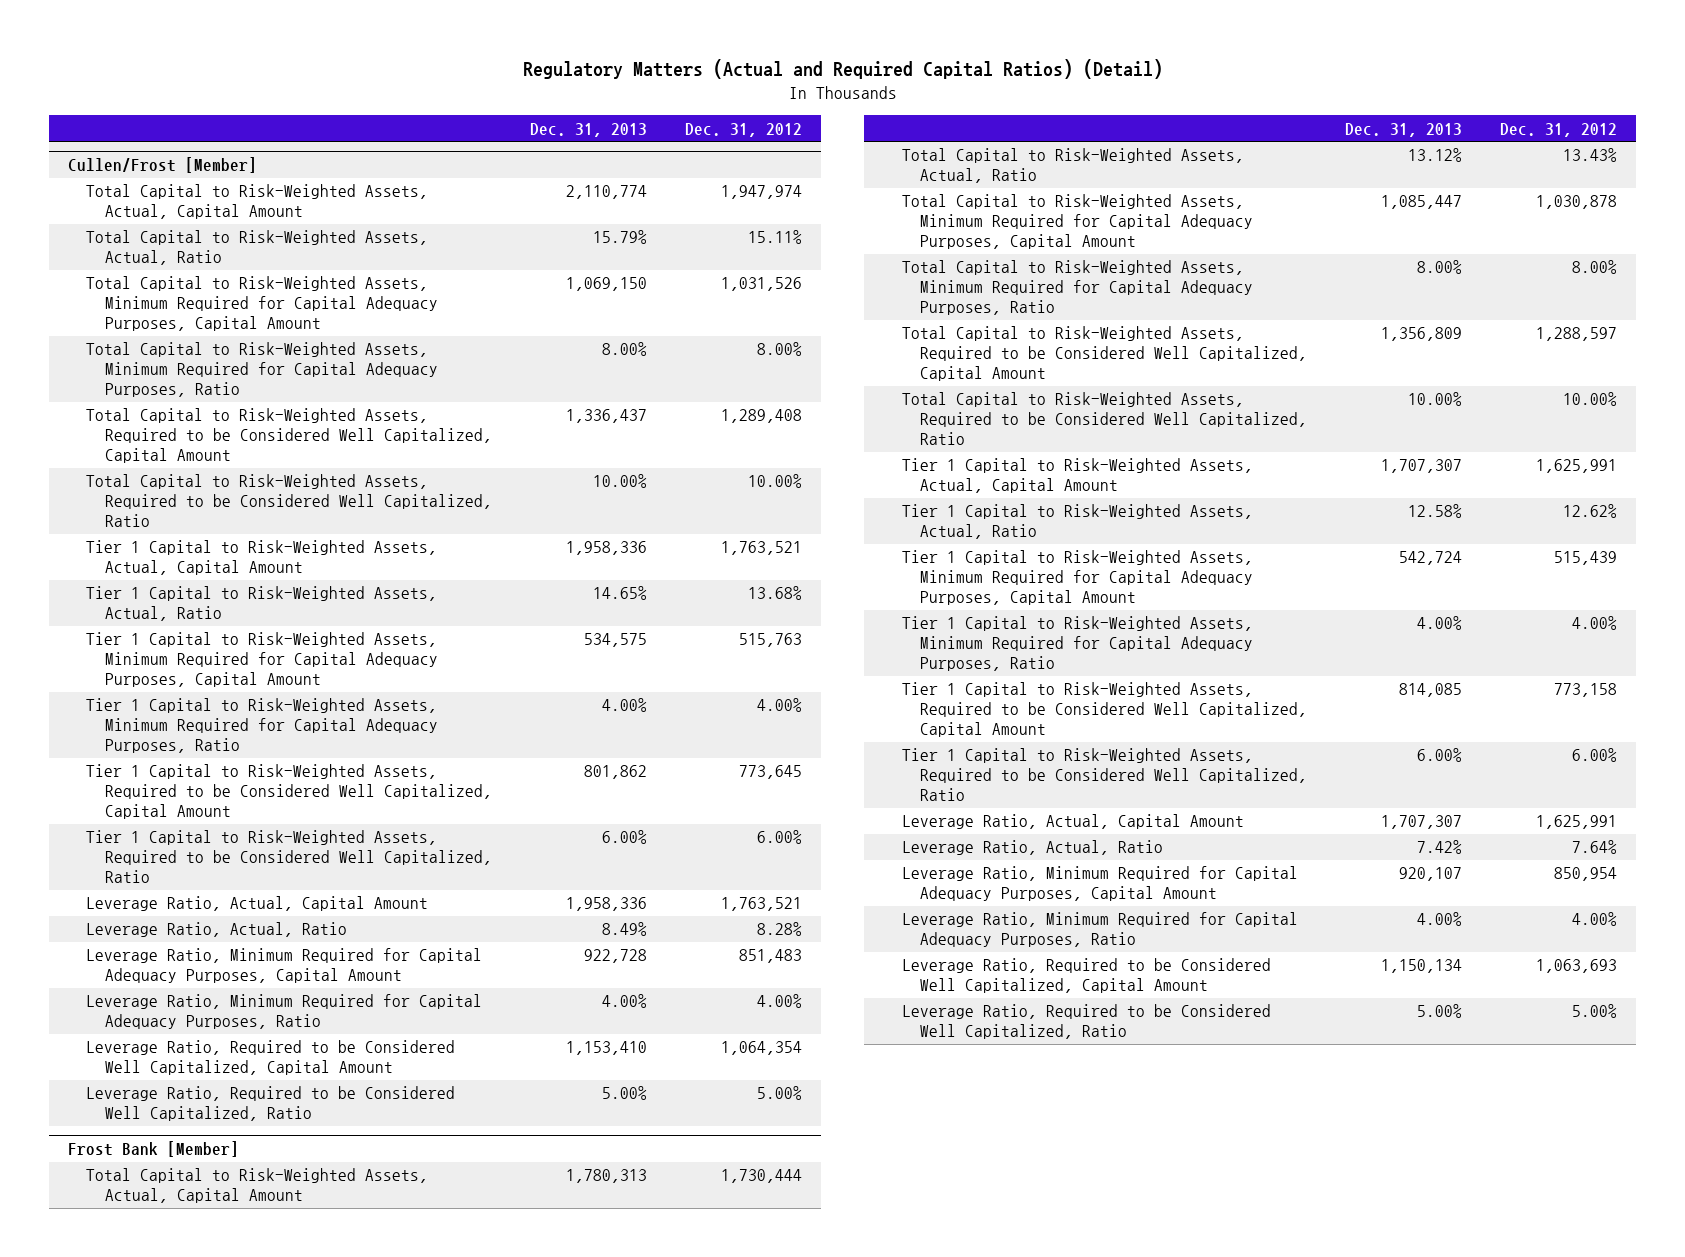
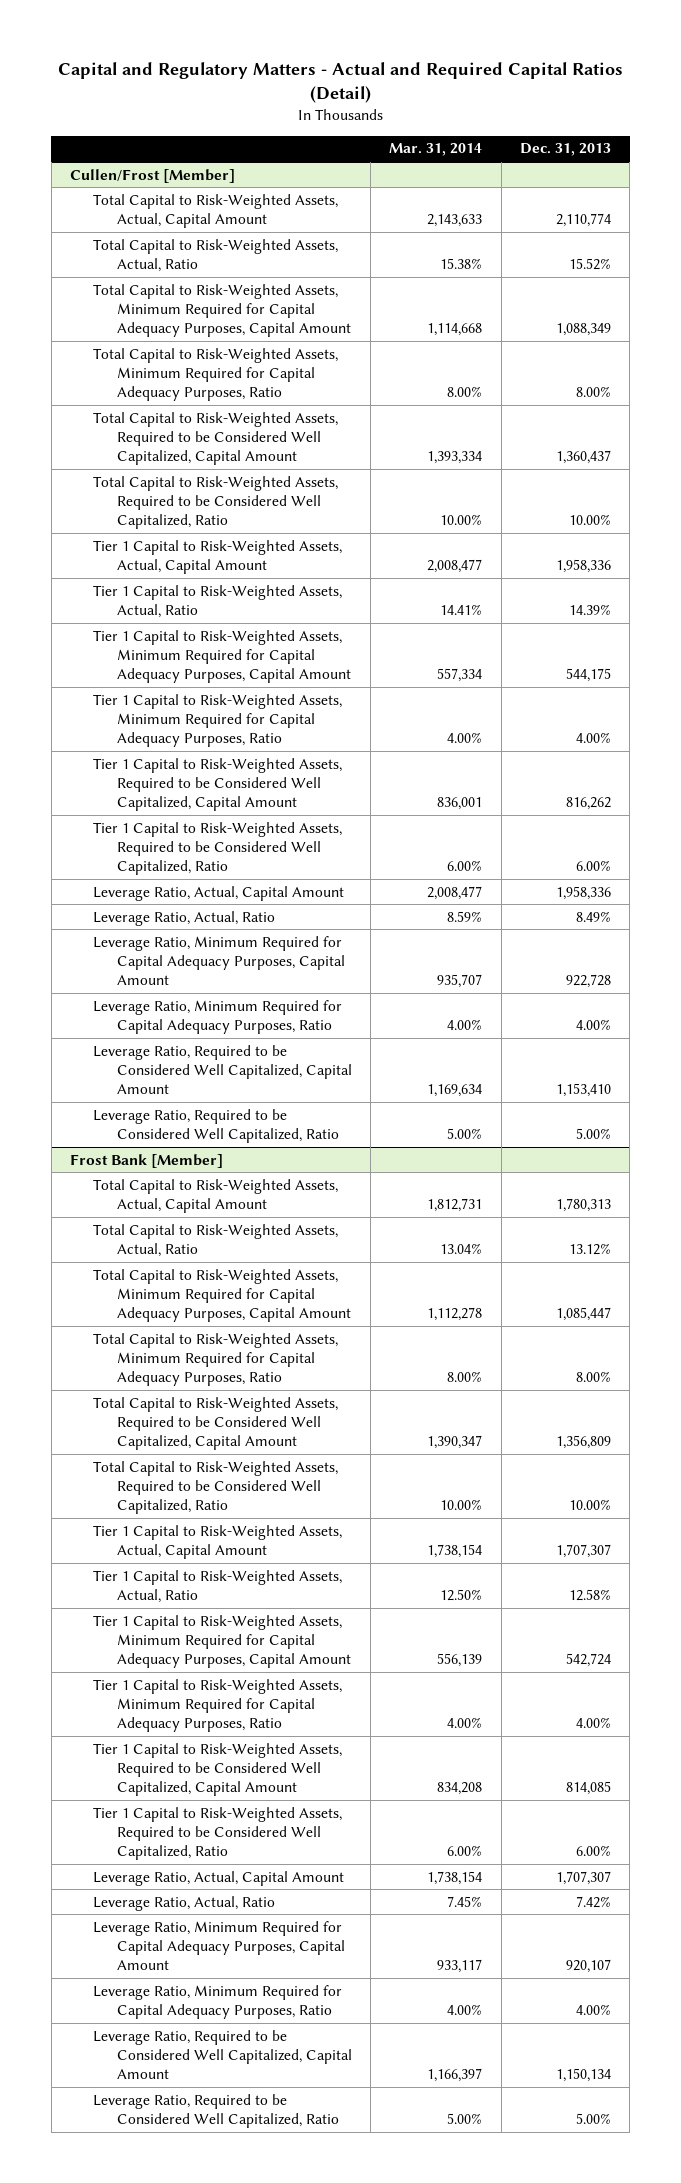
[522,59,1163,80] Regulatory Matters (Actual and Required Capital Ratios) (Detail) -> [57,62,623,104] Capital and Regulatory Matters - Actual and Required Capital Ratios (Detail)
[685,122,803,137] Dec. 31, 2012 -> none
none -> [389,143,483,157] Mar. 31, 2014
[593,230,648,245] 15.79% -> [569,257,612,270] 15.52%
[566,277,648,292] 1,069,150 -> [556,322,612,336] 1,088,349
[566,409,648,424] 1,336,437 -> [556,449,612,464] 1,360,437
[593,586,648,601] 14.65% -> [569,603,612,615] 14.39%
[584,633,648,648] 534,575 -> [566,667,612,682] 544,175
[584,765,648,780] 801,862 -> [566,796,612,810] 816,262

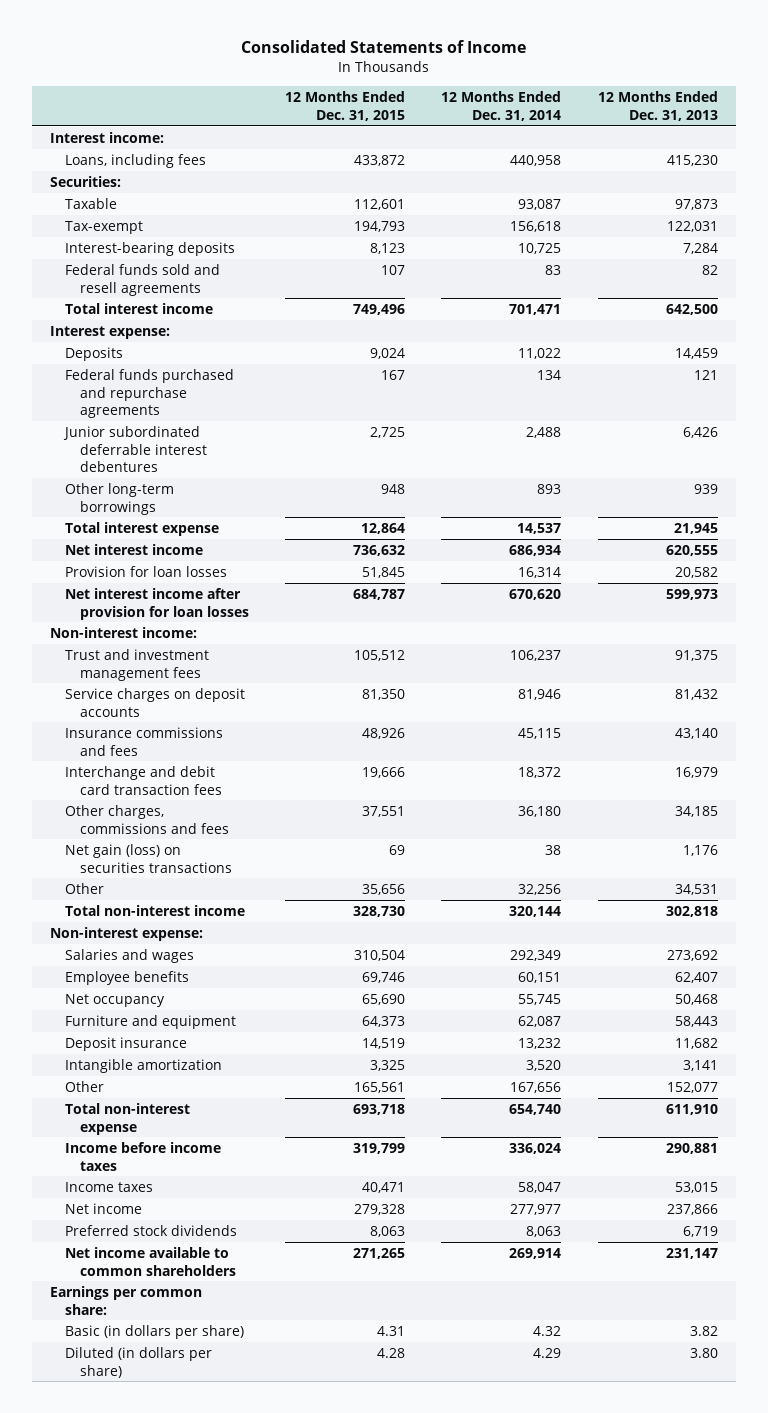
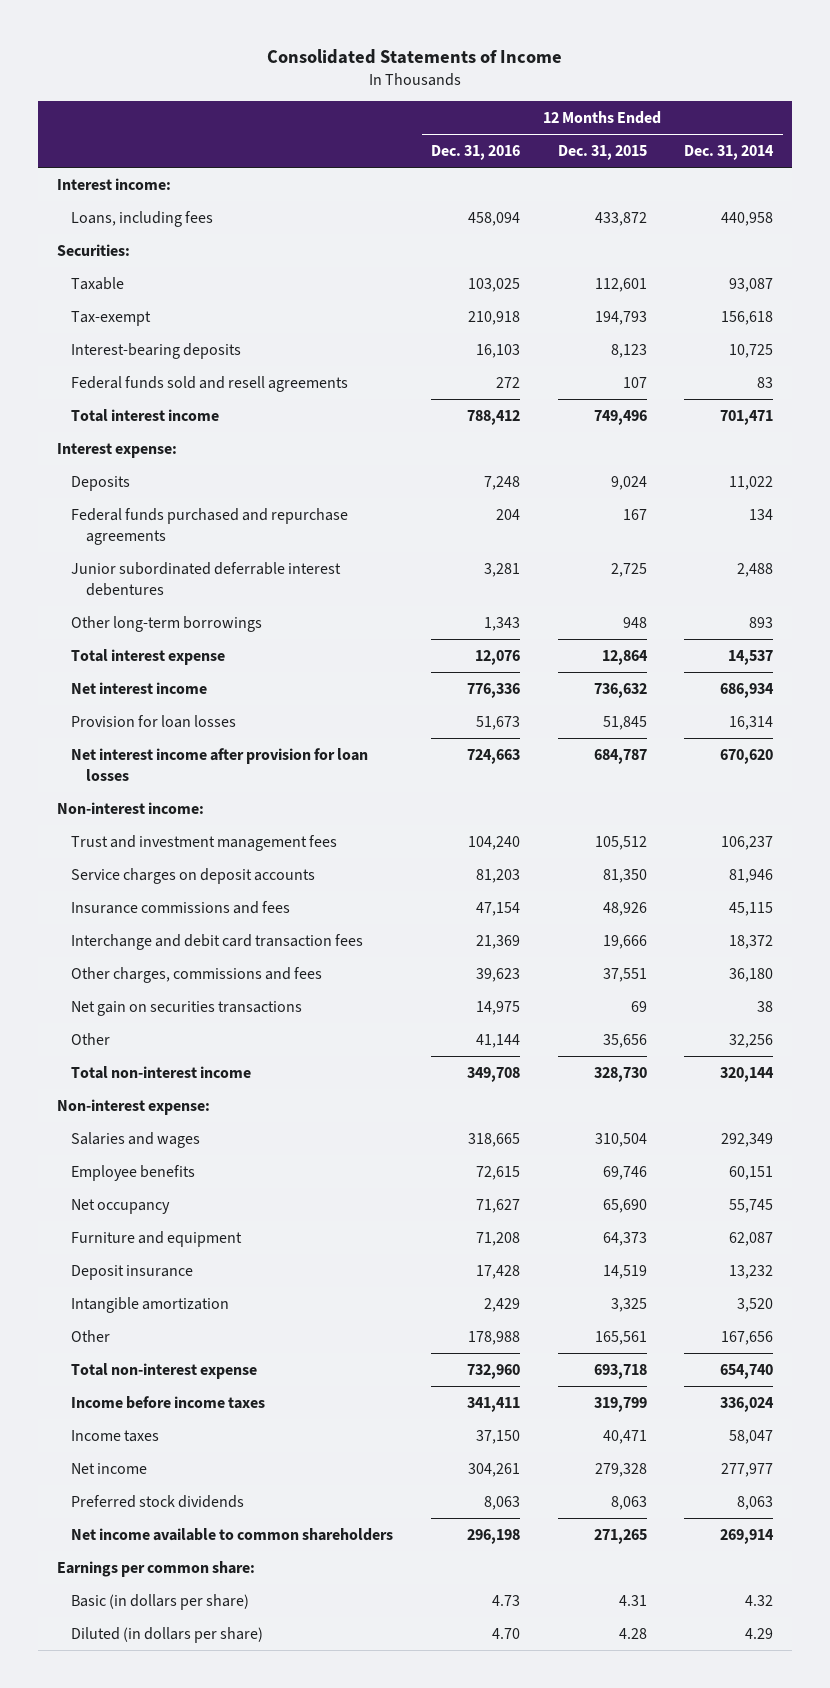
[597,90,718,121] 12 Months Ended Dec. 31, 2013 -> none
none -> [431,144,521,160] Dec. 31, 2016
[64,843,232,873] Net gain (loss) on securities transactions -> [71,1000,303,1016] Net gain on securities transactions

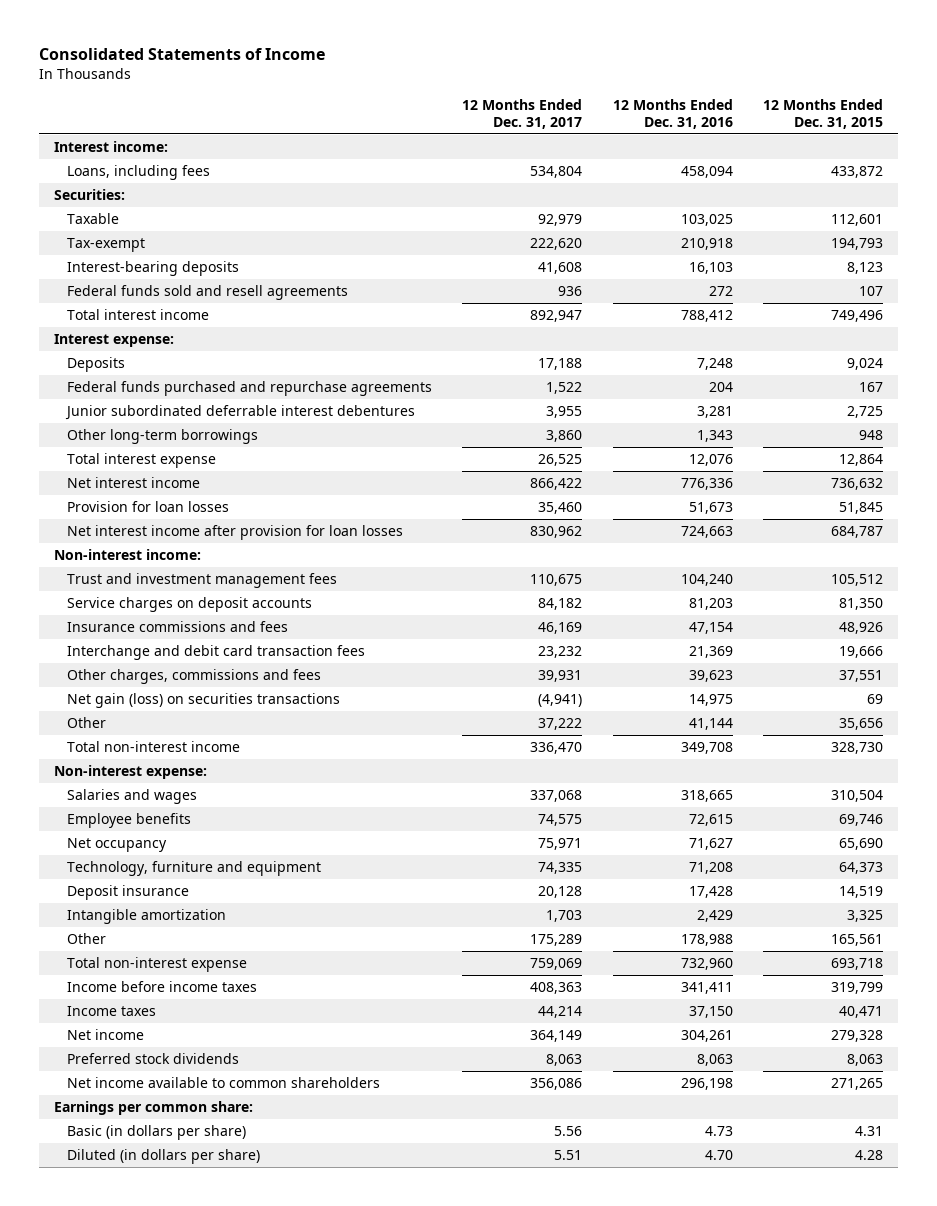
[684,144,775,160] Dec. 31, 2014 -> none
none -> [462,99,583,129] 12 Months Ended Dec. 31, 2017
[71,1000,303,1016] Net gain on securities transactions -> [66,693,340,709] Net gain (loss) on securities transactions
[71,1230,243,1247] Furniture and equipment -> [66,861,321,877] Technology, furniture and equipment

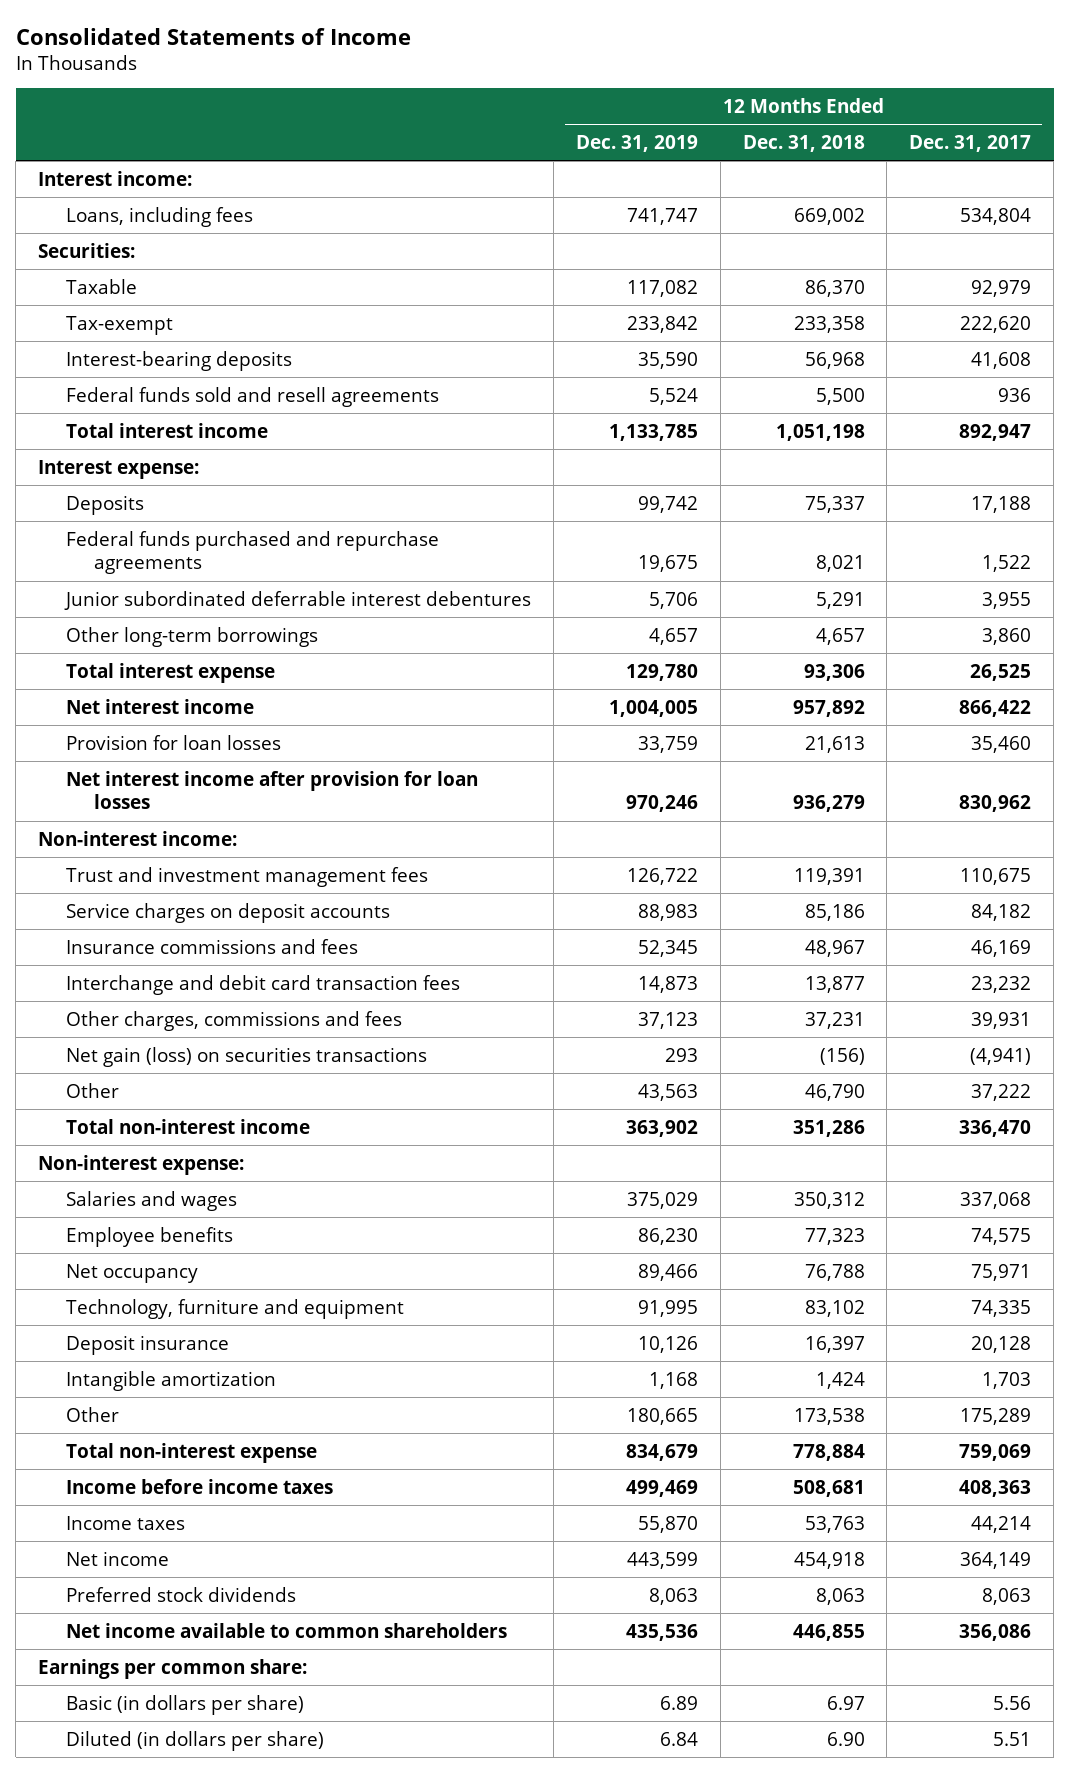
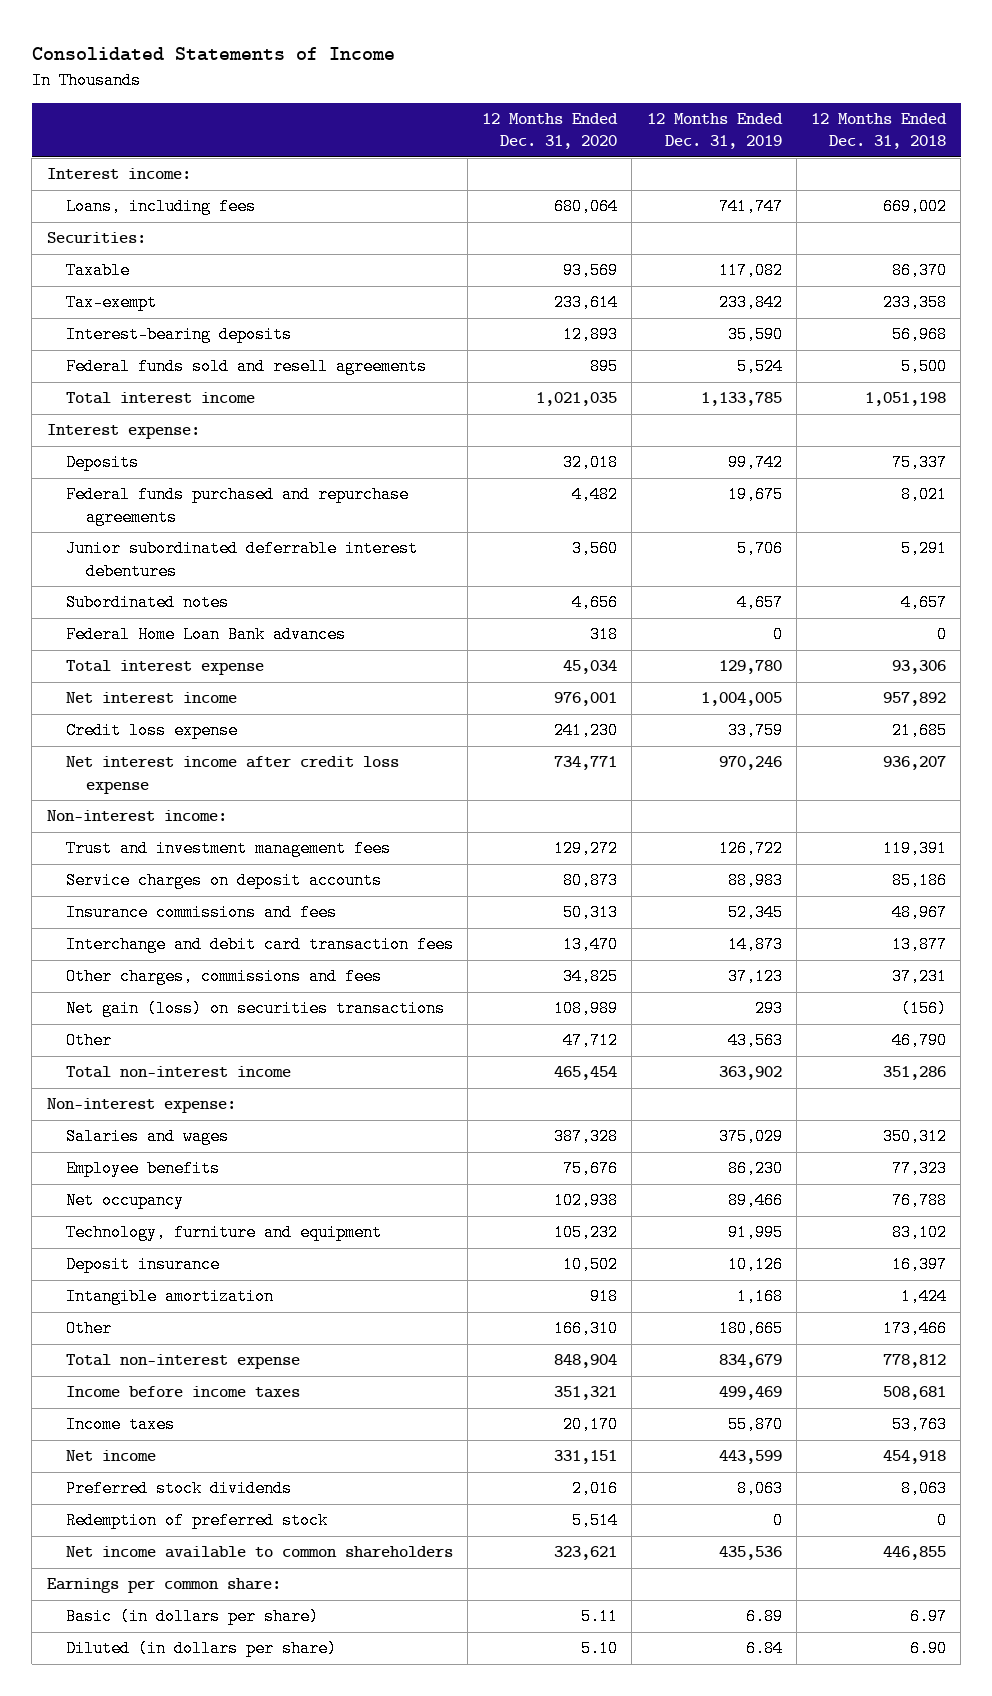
[909,135,1032,153] Dec. 31, 2017 -> none
none -> [482,113,619,150] 12 Months Ended Dec. 31, 2020
[65,626,318,647] Other long-term borrowings -> [66,594,230,612] Subordinated notes
none -> [66,626,347,644] Federal Home Loan Bank advances
[65,734,281,750] Provision for loan losses -> none
none -> [66,722,239,740] Credit loss expense
[65,770,478,810] Net interest income after provision for loan losses -> [66,756,400,794] Net interest income after credit loss expense
[792,795,865,813] 936,279 -> [882,756,946,771] 936,207
[793,1407,865,1425] 173,538 -> [882,1320,947,1338] 173,466
[792,1443,865,1461] 778,884 -> [882,1354,946,1369] 778,812
none -> [66,1512,329,1530] Redemption of preferred stock

